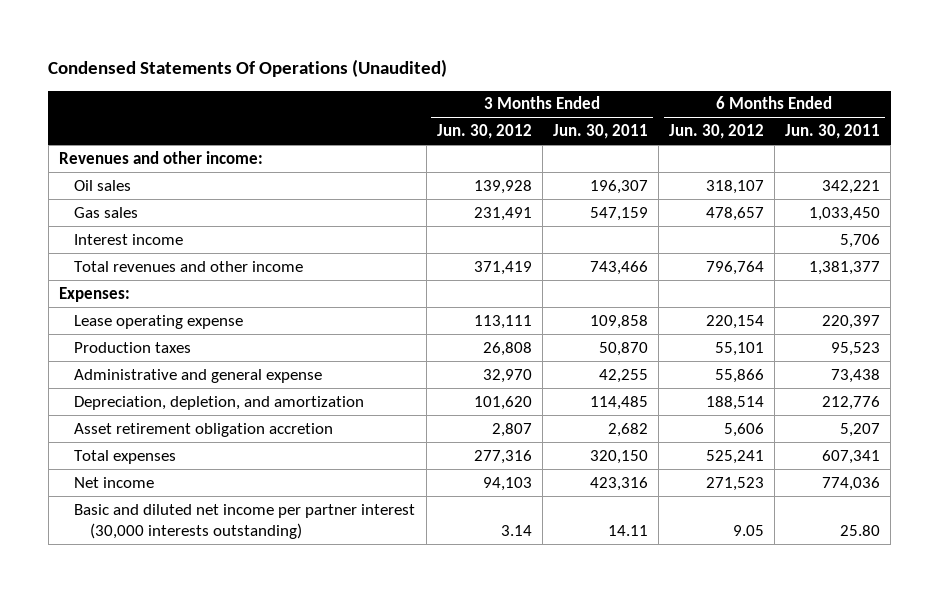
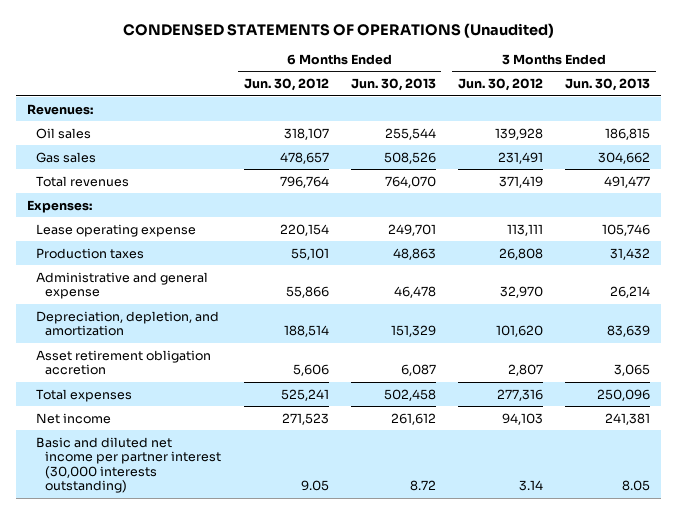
[48,59,448,78] Condensed Statements Of Operations (Unaudited) -> [122,23,554,39] CONDENSED STATEMENTS OF OPERATIONS (Unaudited)
[552,124,648,140] Jun. 30, 2011 -> none
[785,124,881,140] Jun. 30, 2011 -> none
none -> [350,78,436,92] Jun. 30, 2013
none -> [564,78,650,92] Jun. 30, 2013
[59,150,264,164] Revenues and other income: -> [27,103,94,115] Revenues:
[74,233,184,245] Interest income -> none
[74,260,304,272] Total revenues and other income -> [36,175,130,187] Total revenues

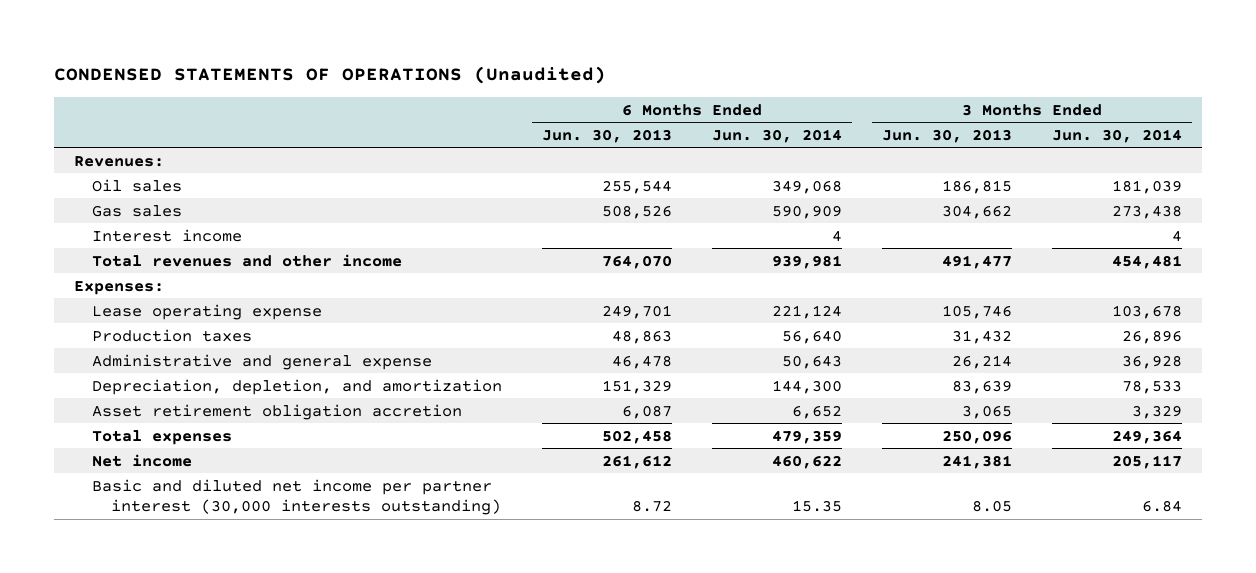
[243,78,329,92] Jun. 30, 2012 -> none
[457,78,543,92] Jun. 30, 2012 -> none
none -> [712,128,843,143] Jun. 30, 2014
none -> [1051,128,1182,143] Jun. 30, 2014
none -> [92,228,243,242] Interest income
[36,175,130,187] Total revenues -> [92,253,403,267] Total revenues and other income

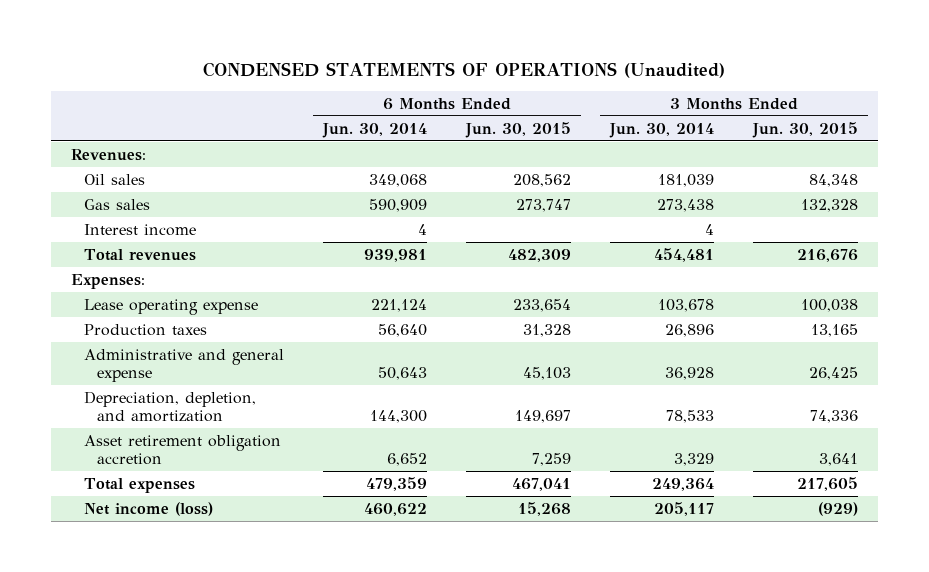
[542,128,673,143] Jun. 30, 2013 -> none
[881,128,1012,143] Jun. 30, 2013 -> none
none -> [465,121,572,138] Jun. 30, 2015
none -> [752,121,859,138] Jun. 30, 2015
[92,253,403,267] Total revenues and other income -> [83,248,196,261] Total revenues
[92,478,502,516] Basic and diluted net income per partner interest (30,000 interests outstanding) -> none
[92,453,193,467] Net income -> [83,501,213,516] Net income (loss)

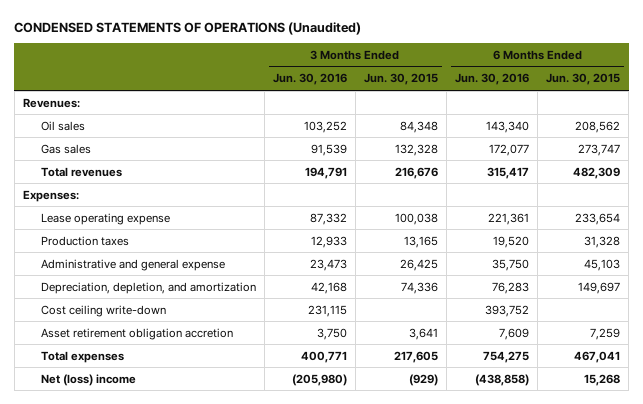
[321,122,427,138] Jun. 30, 2014 -> none
[609,122,715,138] Jun. 30, 2014 -> none
none -> [272,73,347,86] Jun. 30, 2016
none -> [455,73,530,86] Jun. 30, 2016
[83,223,196,236] Interest income -> none
none -> [40,304,166,317] Cost ceiling write-down
[83,501,213,516] Net income (loss) -> [40,373,136,386] Net (loss) income

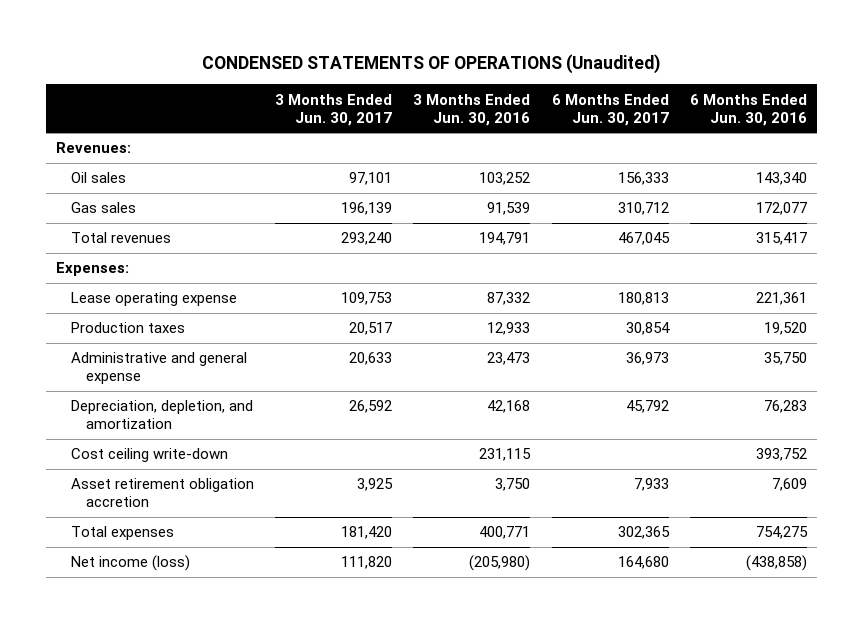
[363,73,438,86] Jun. 30, 2015 -> none
[546,73,621,86] Jun. 30, 2015 -> none
none -> [275,93,393,126] 3 Months Ended Jun. 30, 2017
none -> [551,93,669,126] 6 Months Ended Jun. 30, 2017
[40,373,136,386] Net (loss) income -> [71,555,191,572] Net income (loss)

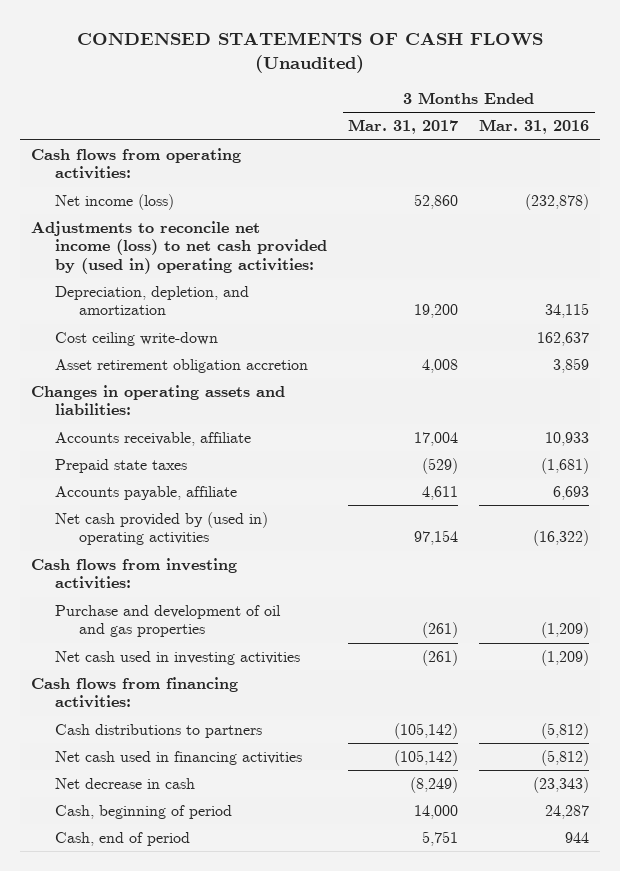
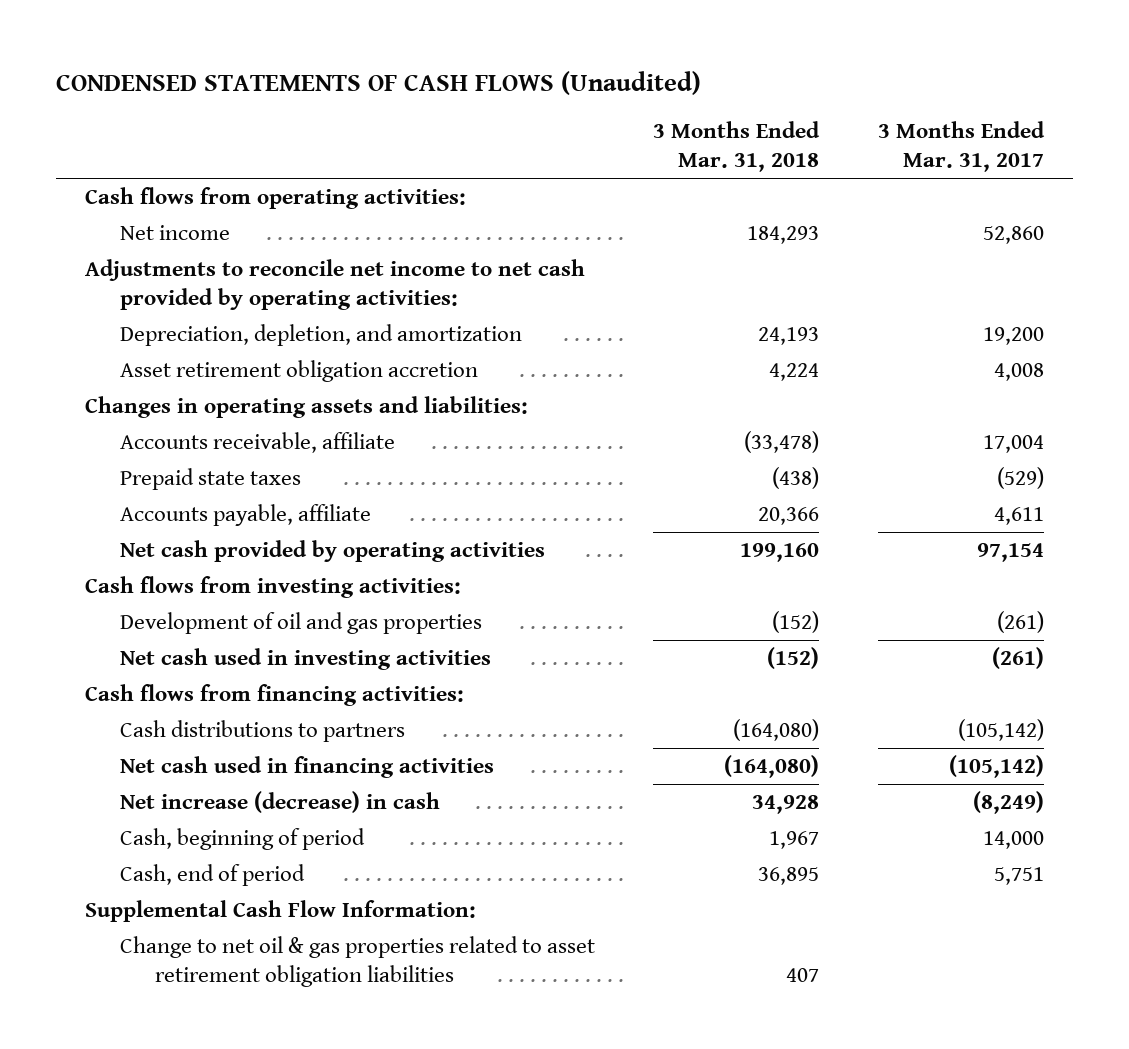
[479,119,590,135] Mar. 31, 2016 -> none
none -> [653,121,821,172] 3 Months Ended Mar. 31, 2018
[54,194,174,211] Net income (loss) -> [120,225,231,241] Net income
[30,221,327,274] Adjustments to reconcile net income (loss) to net cash provided by (used in) operating activities: -> [85,259,586,310] Adjustments to reconcile net income to net cash provided by operating activities:
[54,332,218,347] Cost ceiling write-down -> none
[54,512,268,546] Net cash provided by (used in) operating activities -> [120,540,546,563] Net cash provided by operating activities
[54,605,281,638] Purchase and development of oil and gas properties -> [120,612,483,635] Development of oil and gas properties
[54,778,195,790] Net decrease in cash -> [120,791,441,814] Net increase (decrease) in cash
none -> [85,900,477,923] Supplemental Cash Flow Information:
none -> [120,936,596,987] Change to net oil & gas properties related to asset retirement obligation liabilities

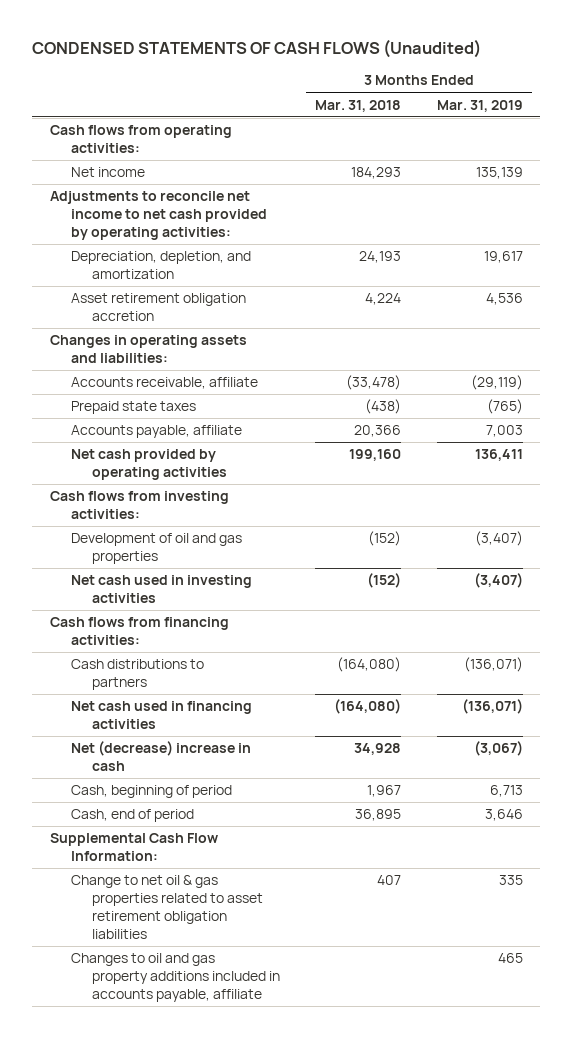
[877,121,1045,172] 3 Months Ended Mar. 31, 2017 -> none
none -> [436,99,523,112] Mar. 31, 2019
[120,791,441,814] Net increase (decrease) in cash -> [70,741,251,772] Net (decrease) increase in cash
none -> [70,953,280,1003] Changes to oil and gas property additions included in accounts payable, affiliate

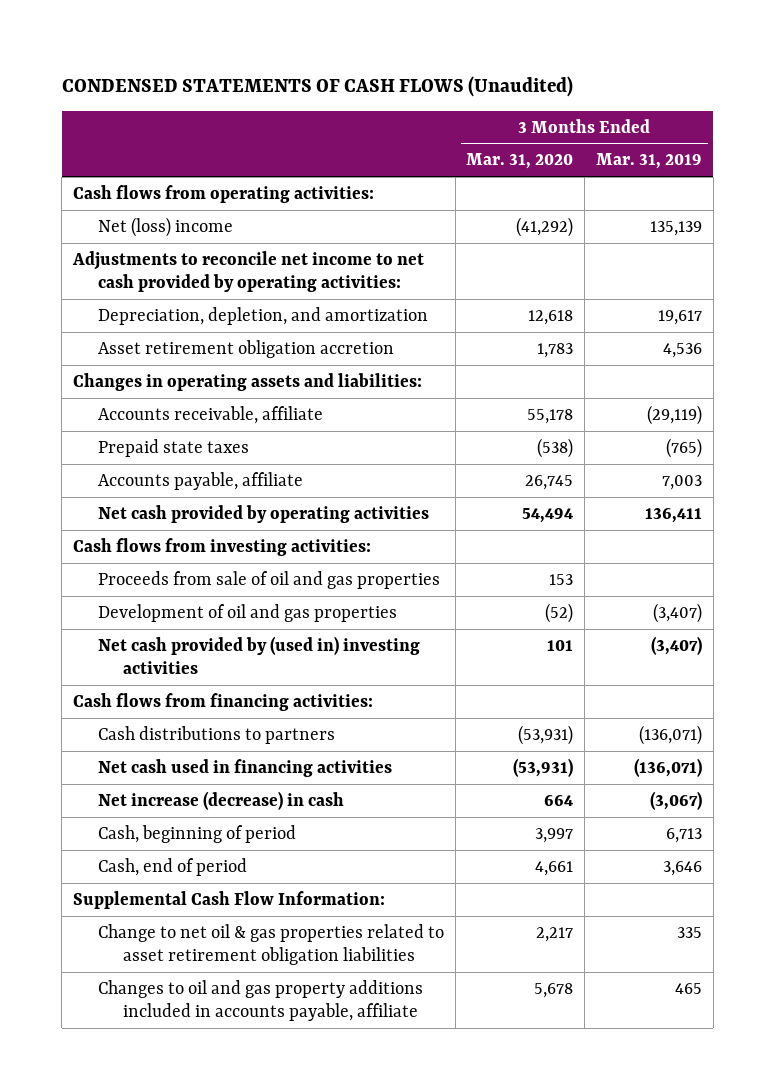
[315,99,402,112] Mar. 31, 2018 -> none
none -> [466,153,574,170] Mar. 31, 2020
[70,167,145,178] Net income -> [97,216,233,237] Net (loss) income
none -> [97,570,440,589] Proceeds from sale of oil and gas properties
[70,575,252,604] Net cash used in investing activities -> [97,635,420,675] Net cash provided by (used in) investing activities
[70,741,251,772] Net (decrease) increase in cash -> [97,790,344,810] Net increase (decrease) in cash

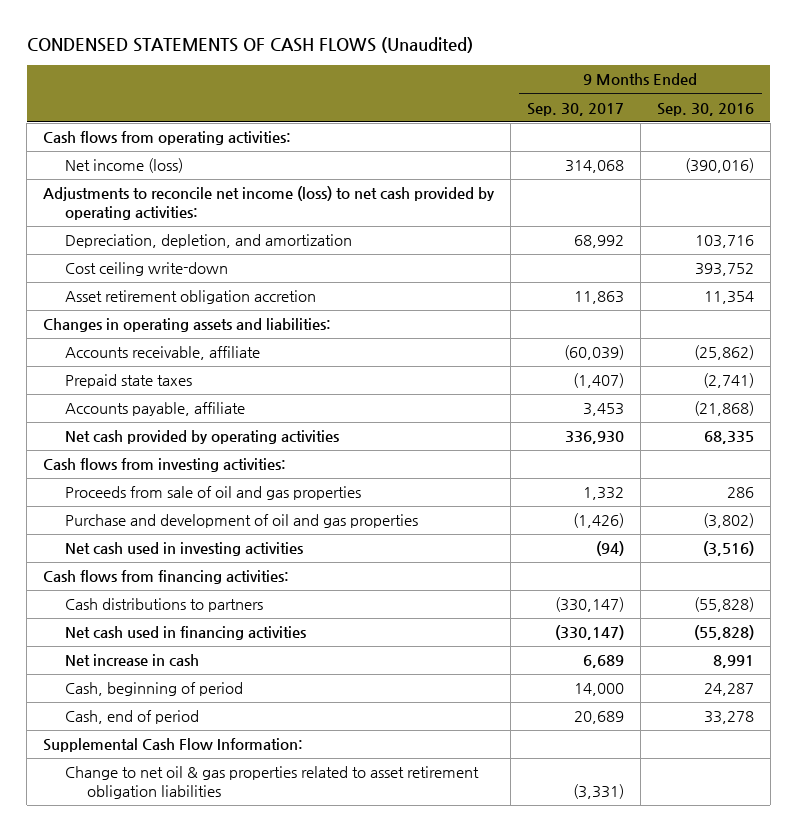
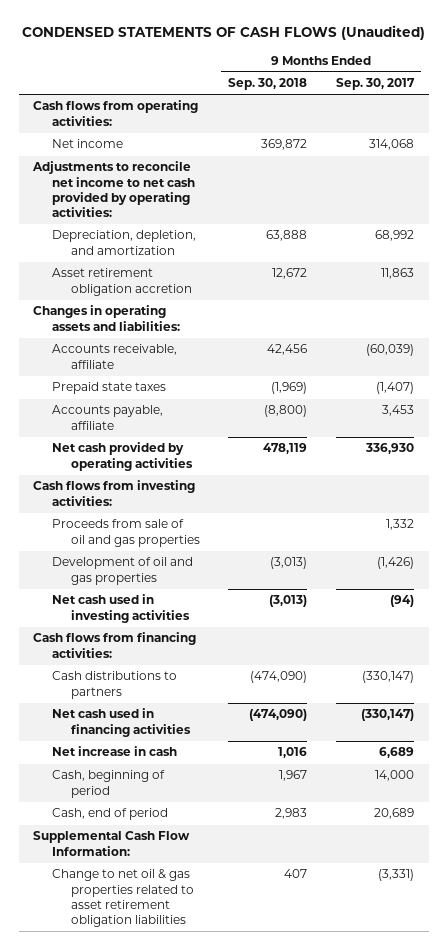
[656,102,754,116] Sep. 30, 2016 -> none
none -> [228,78,308,91] Sep. 30, 2018
[64,158,183,174] Net income (loss) -> [51,139,123,149] Net income
[43,186,496,221] Adjustments to reconcile net income (loss) to net cash provided by operating activities: -> [32,161,195,217] Adjustments to reconcile net income to net cash provided by operating activities:
[64,262,228,277] Cost ceiling write-down -> none
[64,514,418,529] Purchase and development of oil and gas properties -> [51,557,193,585] Development of oil and gas properties

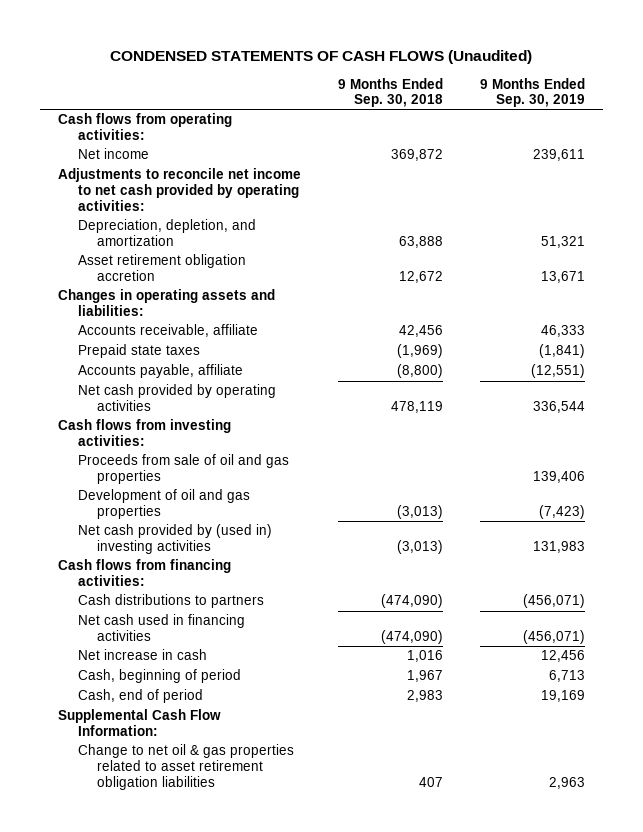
[336,78,416,91] Sep. 30, 2017 -> none
none -> [479,77,585,108] 9 Months Ended Sep. 30, 2019
[51,594,190,623] Net cash used in investing activities -> [77,524,272,555] Net cash provided by (used in) investing activities

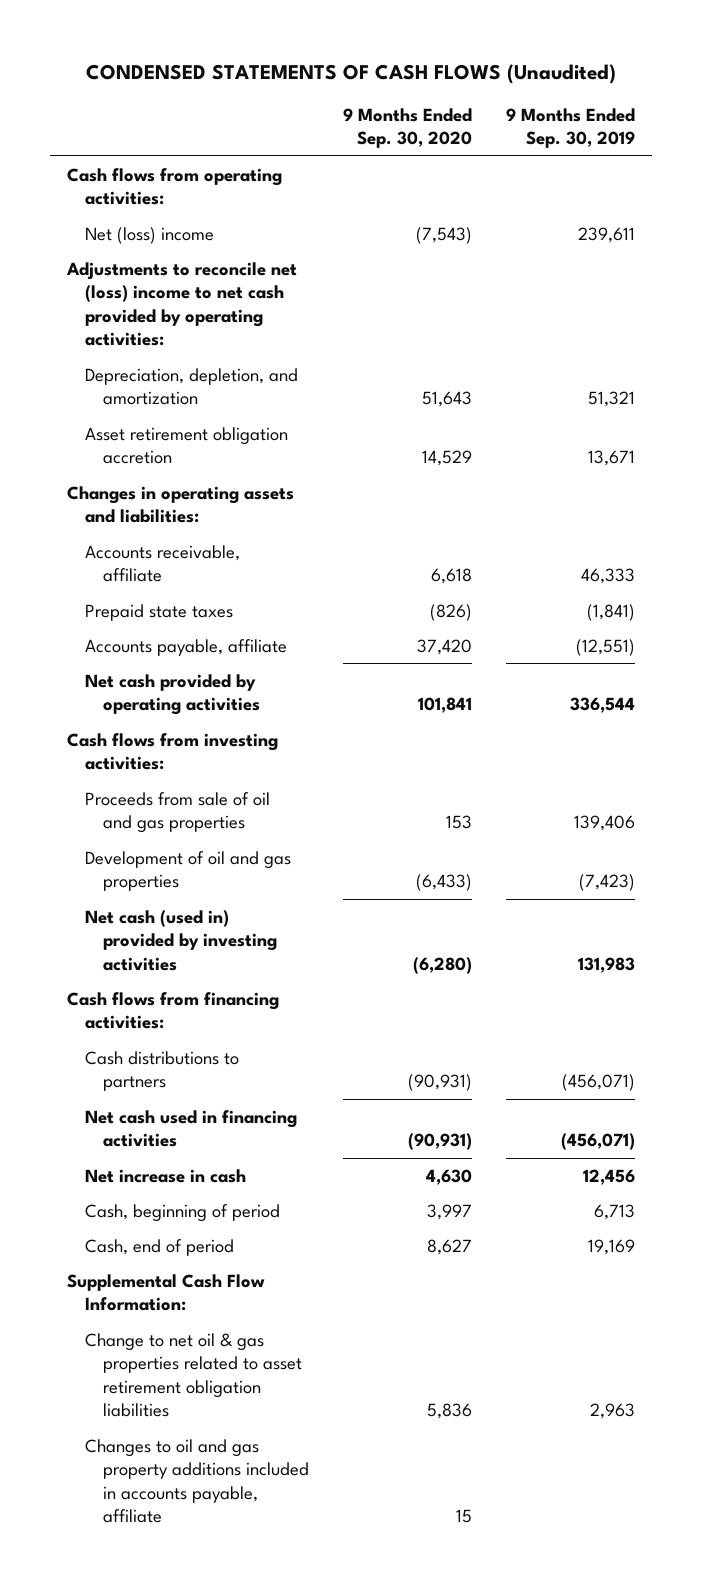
[337,77,443,108] 9 Months Ended Sep. 30, 2018 -> none
none -> [342,107,472,149] 9 Months Ended Sep. 30, 2020
[77,148,149,160] Net income -> [84,226,214,244] Net (loss) income
[58,168,302,211] Adjustments to reconcile net income to net cash provided by operating activities: -> [65,261,297,347] Adjustments to reconcile net (loss) income to net cash provided by operating activities:
[77,524,272,555] Net cash provided by (used in) investing activities -> [84,909,277,971] Net cash (used in) provided by investing activities
none -> [84,1438,309,1524] Changes to oil and gas property additions included in accounts payable, affiliate

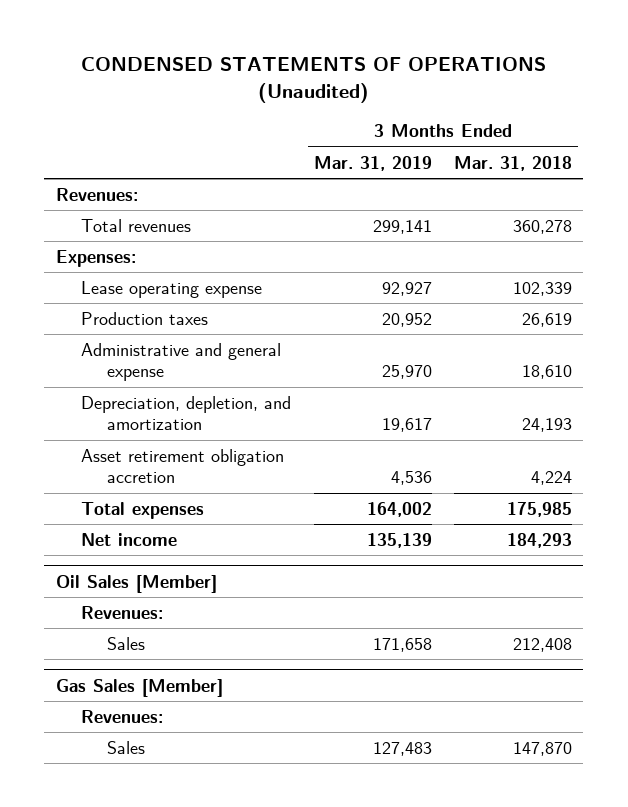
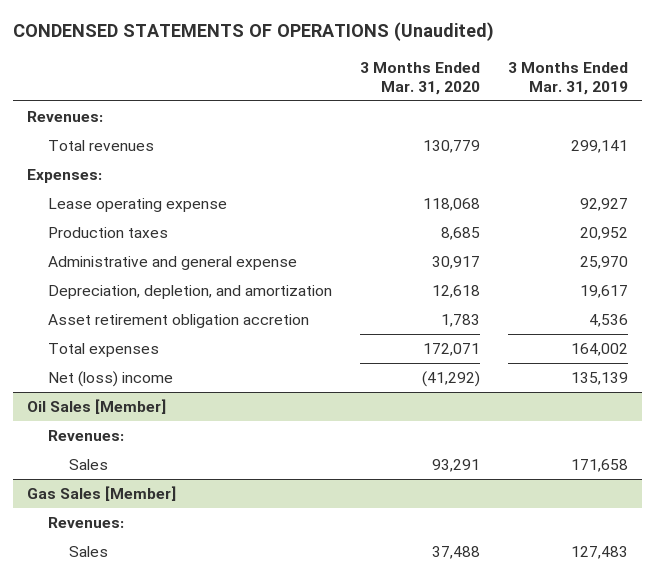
[453,155,572,171] Mar. 31, 2018 -> none
none -> [359,61,480,95] 3 Months Ended Mar. 31, 2020
[81,532,178,546] Net income -> [47,371,173,388] Net (loss) income

